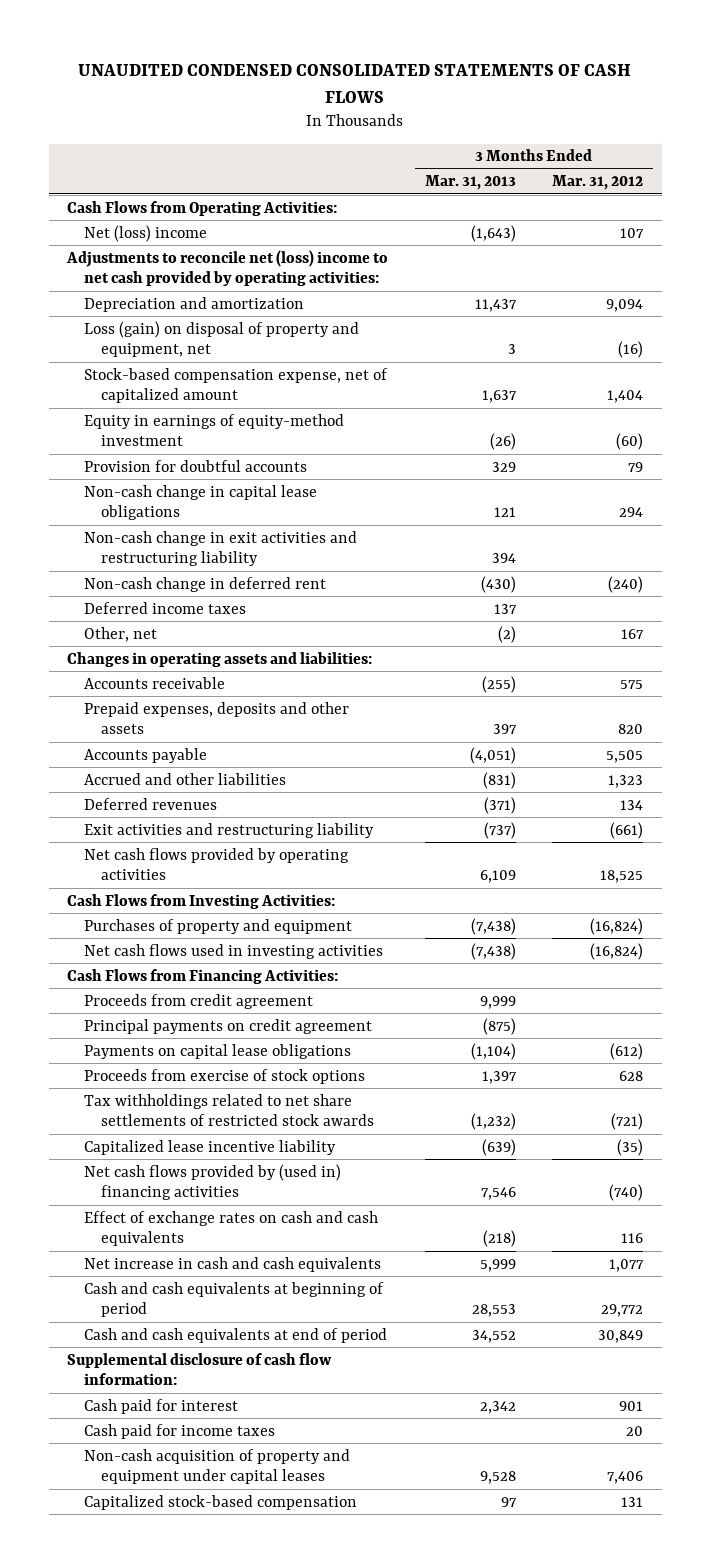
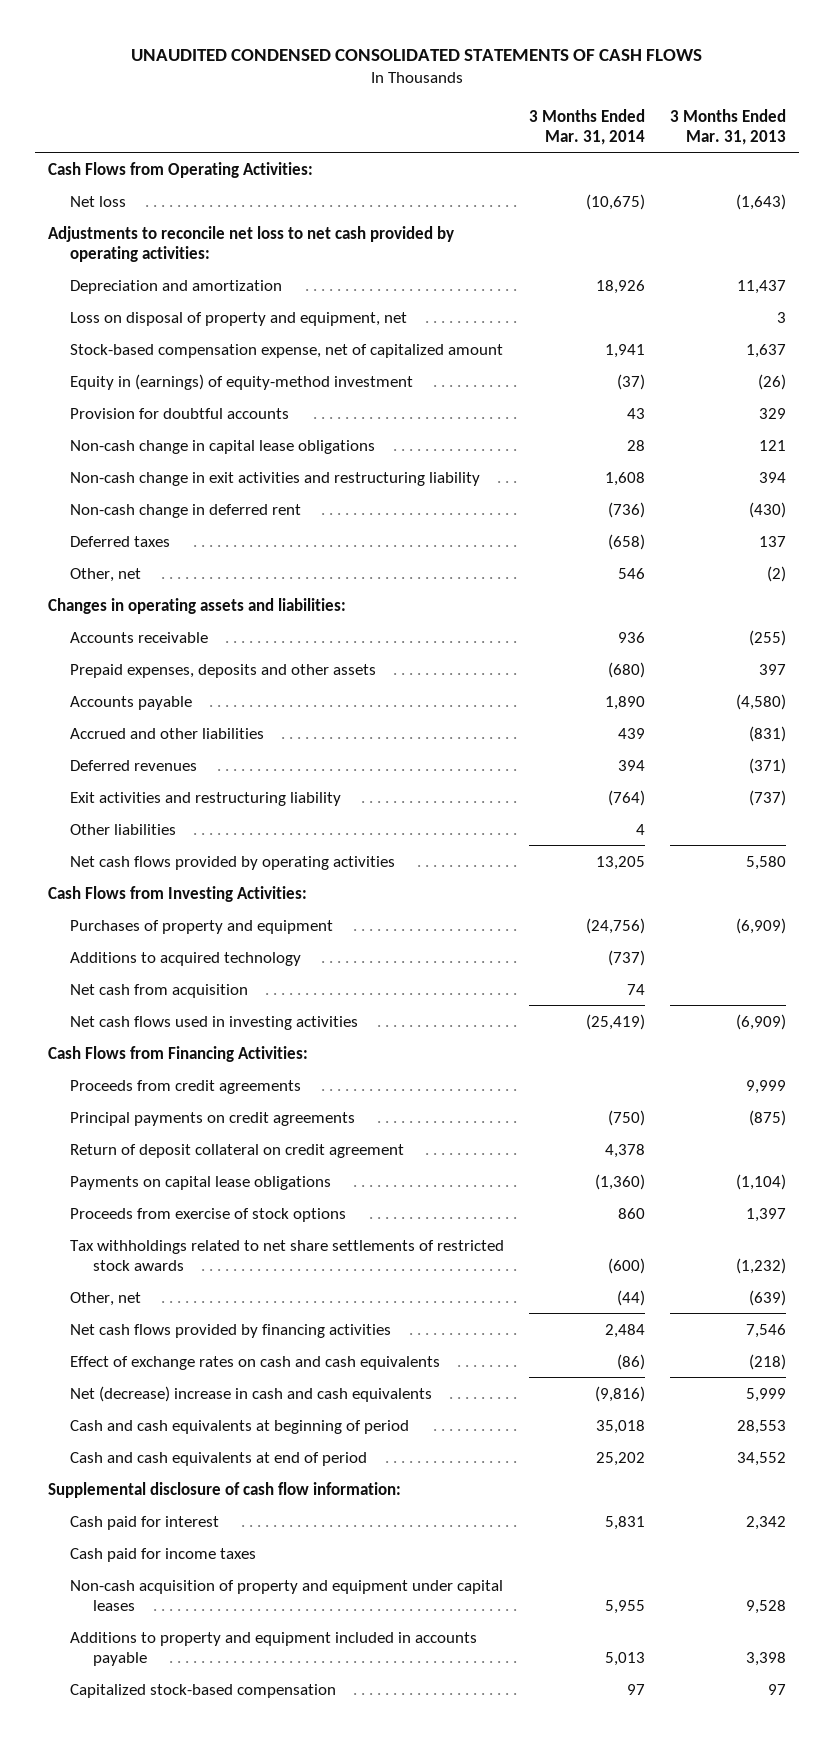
[552,175,644,191] Mar. 31, 2012 -> none
none -> [529,108,646,145] 3 Months Ended Mar. 31, 2014
[83,224,207,242] Net (loss) income -> [70,195,127,207] Net loss
[65,249,388,287] Adjustments to reconcile net (loss) income to net cash provided by operating activities: -> [47,225,454,262] Adjustments to reconcile net loss to net cash provided by operating activities:
[83,320,359,358] Loss (gain) on disposal of property and equipment, net -> [70,311,408,326] Loss on disposal of property and equipment, net
[83,413,344,447] Equity in earnings of equity-method investment -> [70,373,414,390] Equity in (earnings) of equity-method investment
[83,601,246,614] Deferred income taxes -> [70,535,171,547] Deferred taxes
[469,746,516,764] (4,051) -> [736,693,787,710] (4,580)
none -> [70,823,177,835] Other liabilities
[479,870,516,884] 6,109 -> [746,855,787,870] 5,580
[470,917,516,935] (7,438) -> [736,917,787,934] (6,909)
none -> [70,951,302,966] Additions to acquired technology
none -> [70,983,249,998] Net cash from acquisition
[470,942,516,960] (7,438) -> [736,1013,787,1030] (6,909)
[83,993,313,1009] Proceeds from credit agreement -> [70,1079,302,1094] Proceeds from credit agreements
[83,1018,372,1034] Principal payments on credit agreement -> [70,1111,356,1126] Principal payments on credit agreements
none -> [70,1143,405,1158] Return of deposit collateral on credit agreement
[83,1139,336,1155] Capitalized lease incentive liability -> [70,1291,142,1306] Other, net
[83,1163,341,1201] Net cash flows provided by (used in) financing activities -> [70,1323,392,1338] Net cash flows provided by financing activities
[83,1256,381,1272] Net increase in cash and cash equivalents -> [70,1385,433,1402] Net (decrease) increase in cash and cash equivalents
none -> [70,1631,478,1666] Additions to property and equipment included in accounts payable

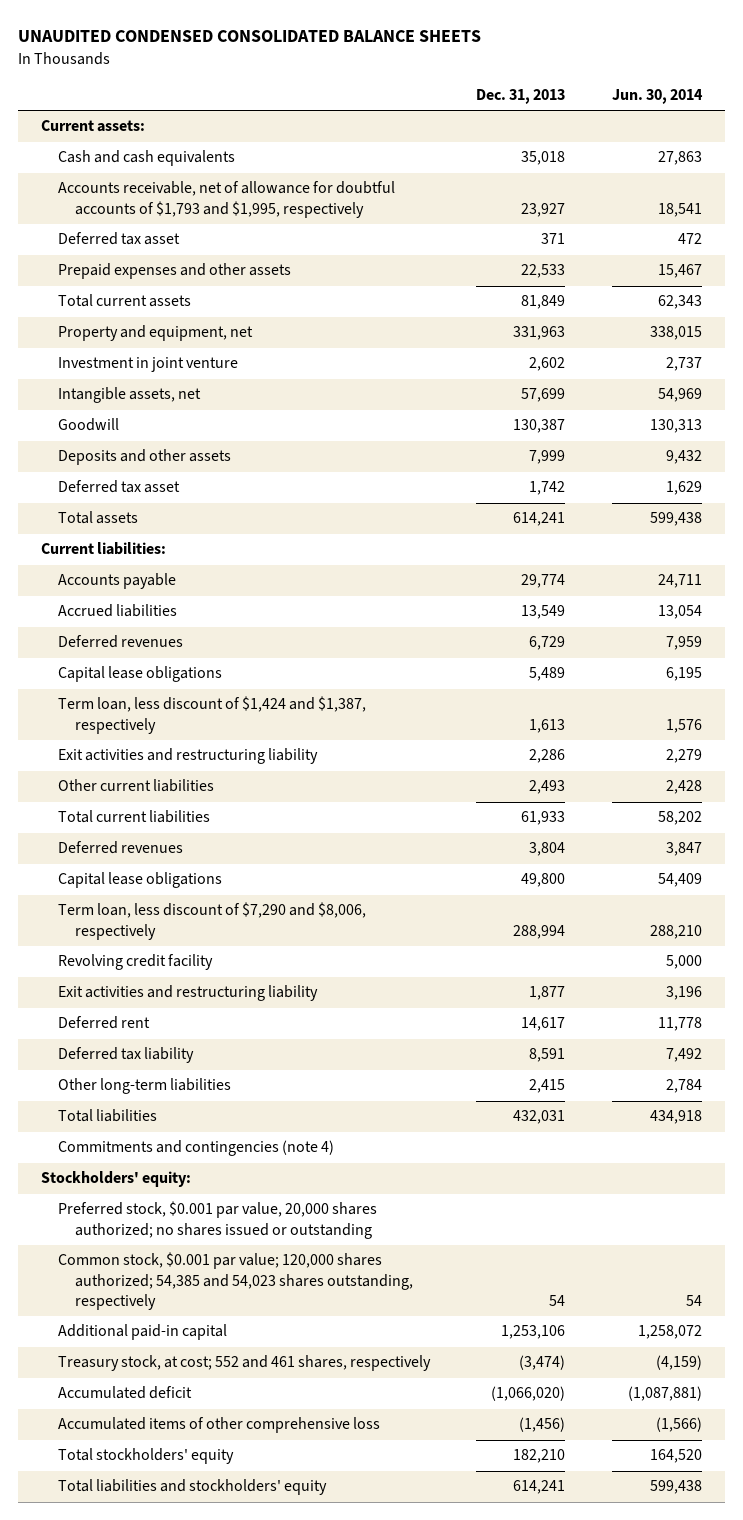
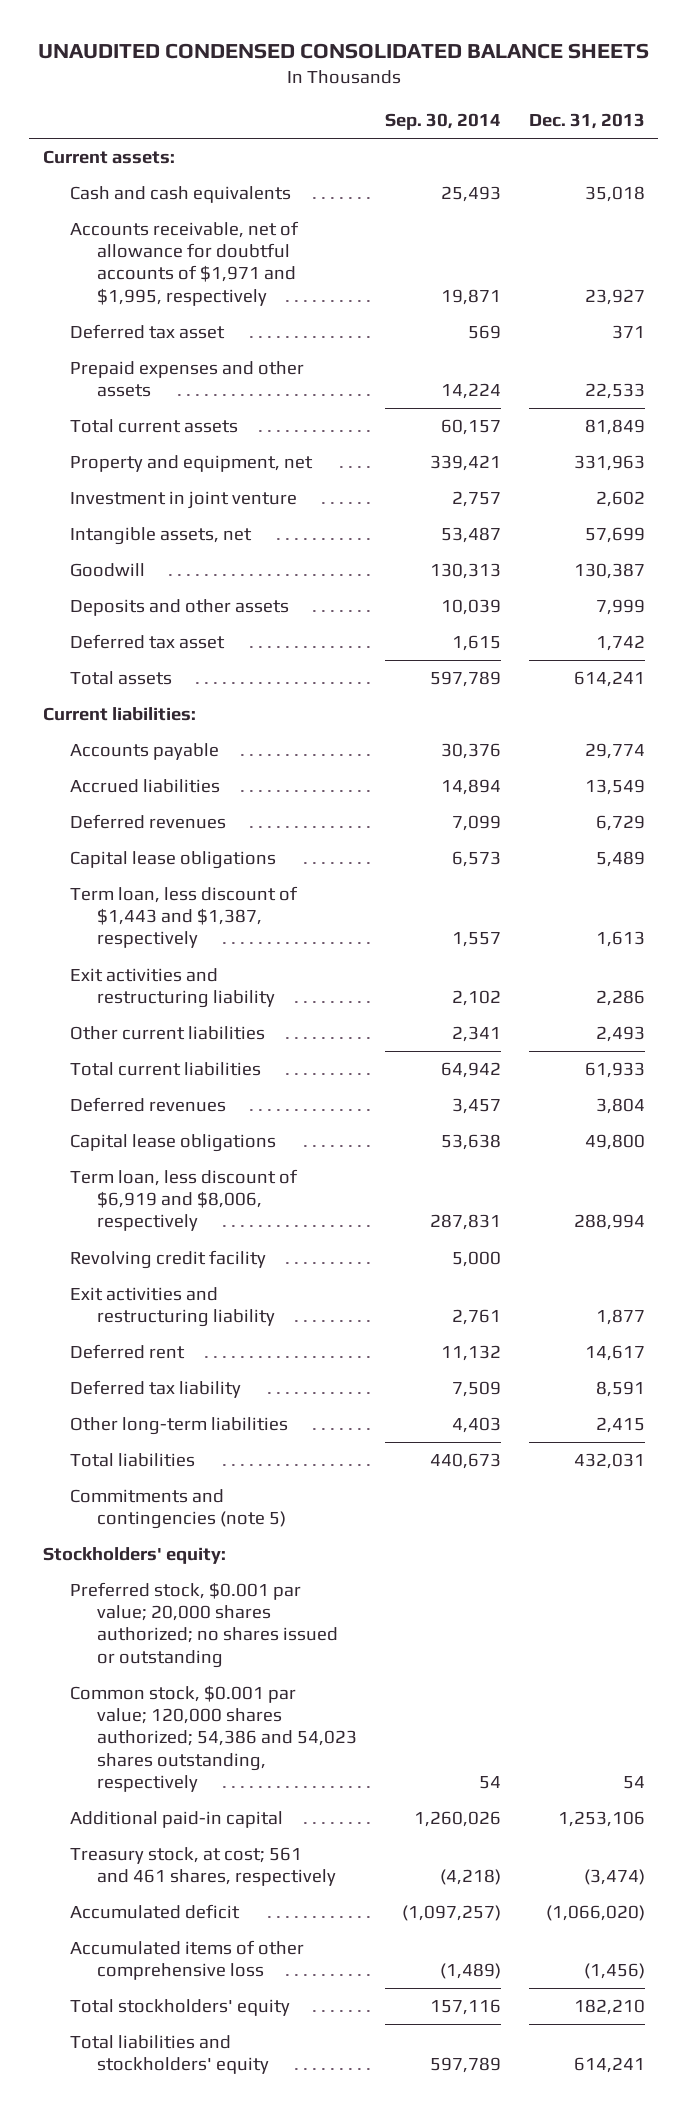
[611,89,703,105] Jun. 30, 2014 -> none
none -> [384,112,501,130] Sep. 30, 2014
[57,181,395,218] Accounts receivable, net of allowance for doubtful accounts of $1,793 and $1,995, respectively -> [69,221,299,306] Accounts receivable, net of allowance for doubtful accounts of $1,971 and $1,995, respectively
[57,696,366,734] Term loan, less discount of $1,424 and $1,387, respectively -> [69,886,298,949] Term loan, less discount of $1,443 and $1,387, respectively
[57,902,366,940] Term loan, less discount of $7,290 and $8,006, respectively -> [69,1169,298,1232] Term loan, less discount of $6,919 and $8,006, respectively
[57,1140,334,1157] Commitments and contingencies (note 4) -> [69,1489,286,1530] Commitments and contingencies (note 5)
[57,1201,377,1239] Preferred stock, $0.001 par value, 20,000 shares authorized; no shares issued or outstanding -> [69,1582,338,1668] Preferred stock, $0.001 par value; 20,000 shares authorized; no shares issued or outstanding
[57,1252,413,1311] Common stock, $0.001 par value; 120,000 shares authorized; 54,385 and 54,023 shares outstanding, respectively -> [69,1685,357,1792] Common stock, $0.001 par value; 120,000 shares authorized; 54,386 and 54,023 shares outstanding, respectively
[57,1355,431,1372] Treasury stock, at cost; 552 and 461 shares, respectively -> [69,1847,336,1887] Treasury stock, at cost; 561 and 461 shares, respectively

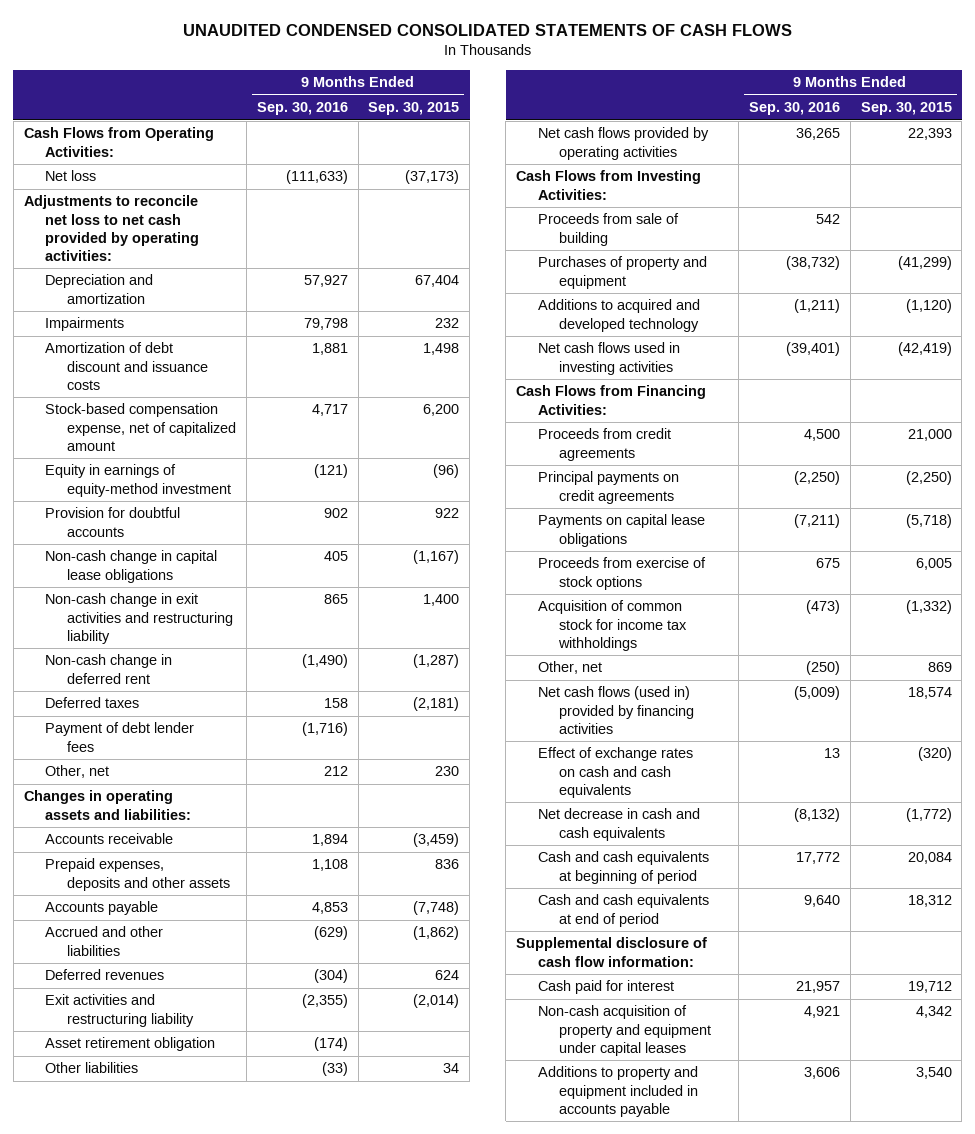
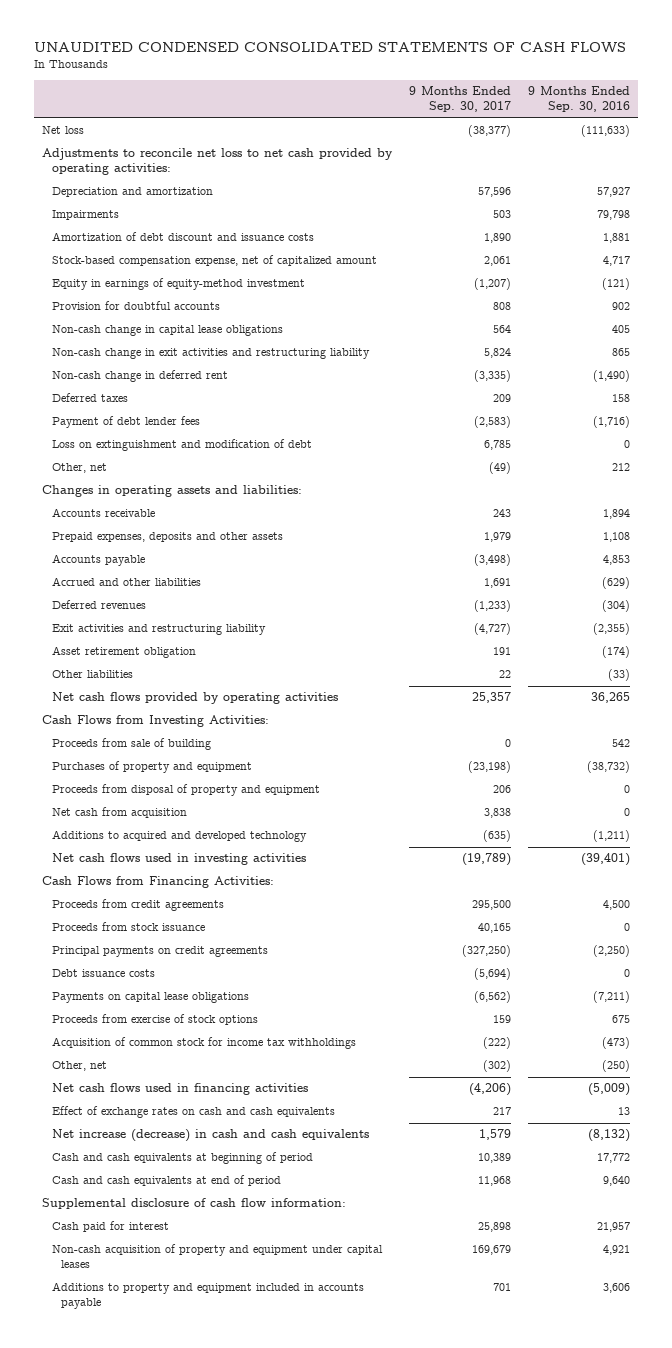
[368,102,460,116] Sep. 30, 2015 -> none
none -> [408,86,511,113] 9 Months Ended Sep. 30, 2017
[23,127,214,157] Cash Flows from Operating Activities: -> none
none -> [51,439,312,452] Loss on extinguishment and modification of debt
none -> [51,784,320,797] Proceeds from disposal of property and equipment
none -> [51,807,187,819] Net cash from acquisition
none -> [51,922,205,932] Proceeds from stock issuance
none -> [51,969,155,978] Debt issuance costs
[537,686,695,734] Net cash flows (used in) provided by financing activities -> [51,1083,308,1096] Net cash flows used in financing activities
[537,808,700,841] Net decrease in cash and cash equivalents -> [51,1129,369,1143] Net increase (decrease) in cash and cash equivalents

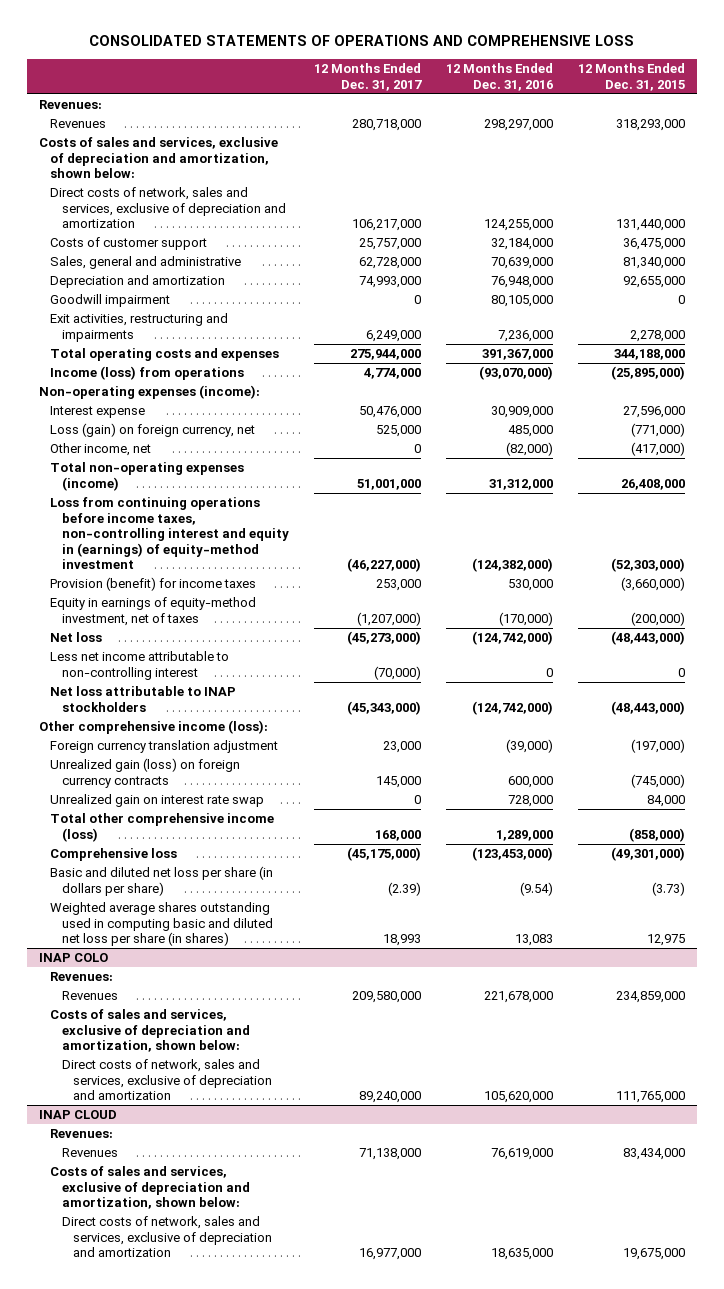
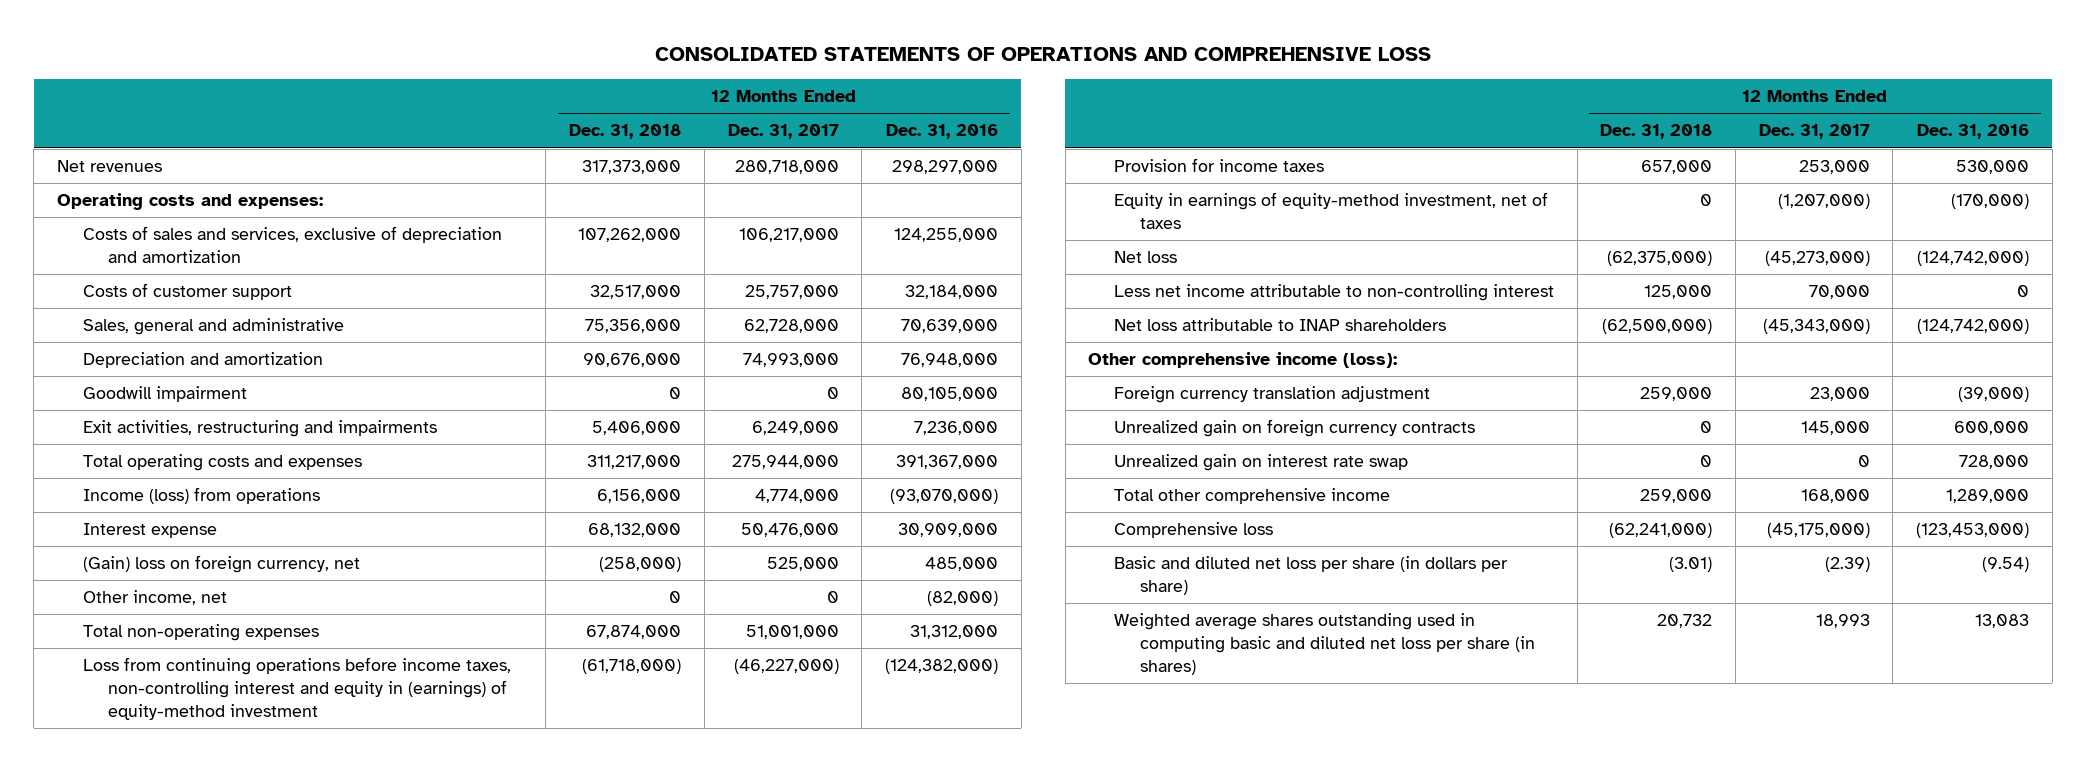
[577,63,685,91] 12 Months Ended Dec. 31, 2015 -> none
none -> [569,124,682,140] Dec. 31, 2018
[39,100,103,110] Revenues: -> none
[39,137,279,179] Costs of sales and services, exclusive of depreciation and amortization, shown below: -> none
[50,119,107,129] Revenues -> [57,160,163,173] Net revenues
none -> [57,193,324,211] Operating costs and expenses:
[50,187,286,229] Direct costs of network, sales and services, exclusive of depreciation and amortization -> [82,226,502,263] Costs of sales and services, exclusive of depreciation and amortization
[39,385,261,400] Non-operating expenses (income): -> none
[50,423,256,438] Loss (gain) on foreign currency, net -> [82,555,360,574] (Gain) loss on foreign currency, net
[50,462,245,491] Total non-operating expenses (income) -> [82,624,319,642] Total non-operating expenses
[50,577,257,592] Provision (benefit) for income taxes -> [1114,158,1325,173] Provision for income taxes
[373,665,421,680] (70,000) -> [1808,285,1870,300] 70,000
[50,686,237,712] Net loss attributable to INAP stockholders -> [1114,318,1447,332] Net loss attributable to INAP shareholders
[50,758,241,788] Unrealized gain (loss) on foreign currency contracts -> [1114,419,1476,438] Unrealized gain on foreign currency contracts
[50,813,275,842] Total other comprehensive income (loss) -> [1114,488,1391,505] Total other comprehensive income
[39,953,109,963] INAP COLO -> none
[50,972,114,982] Revenues: -> none
[61,991,118,1001] Revenues -> none
[50,1009,250,1053] Costs of sales and services, exclusive of depreciation and amortization, shown below: -> none
[61,1059,272,1101] Direct costs of network, sales and services, exclusive of depreciation and amortization -> none
[39,1110,118,1120] INAP CLOUD -> none
[50,1129,114,1139] Revenues: -> none
[61,1148,118,1158] Revenues -> none
[50,1166,250,1210] Costs of sales and services, exclusive of depreciation and amortization, shown below: -> none
[61,1216,272,1258] Direct costs of network, sales and services, exclusive of depreciation and amortization -> none

